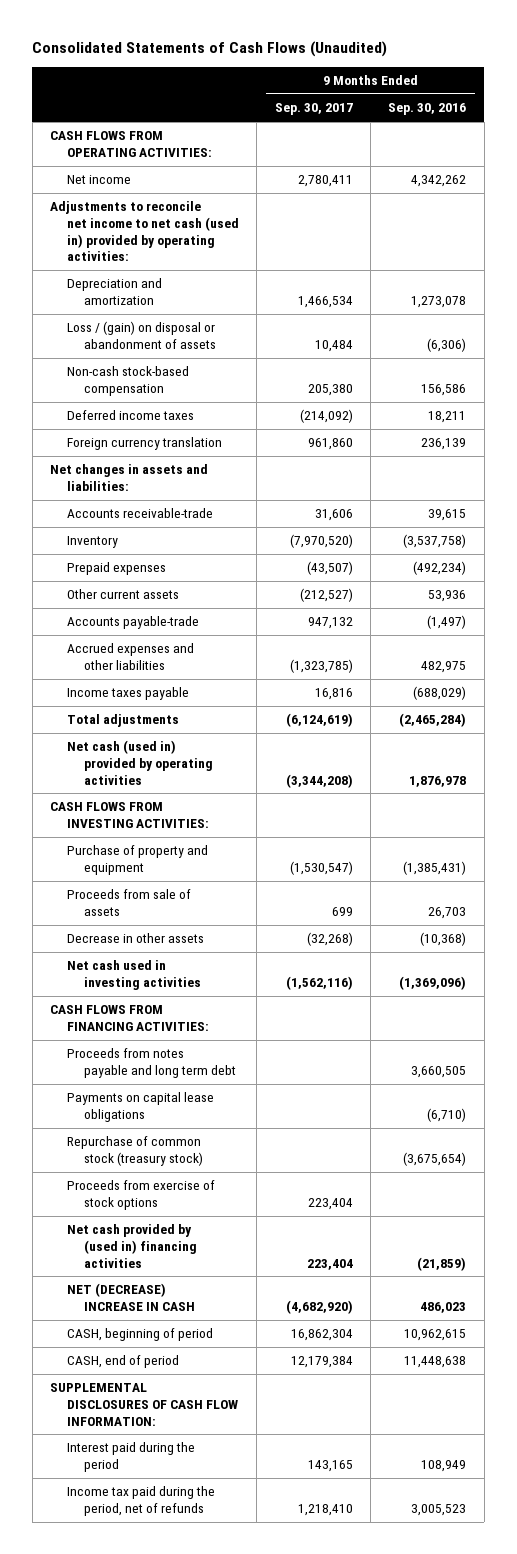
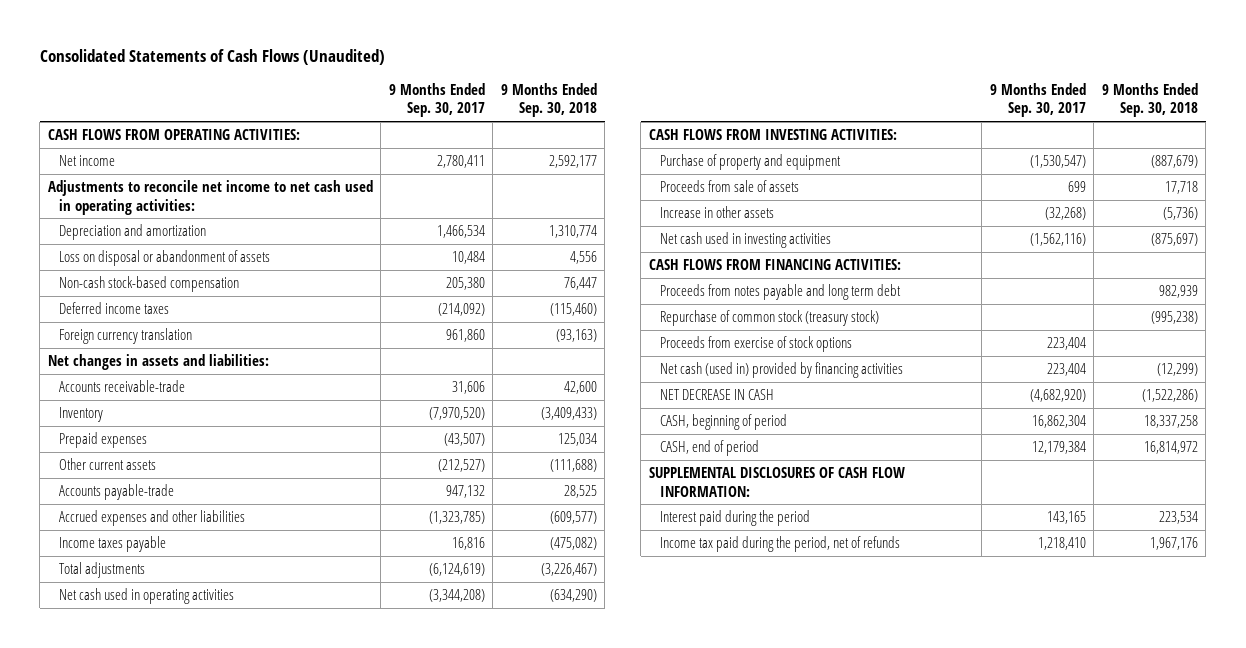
[388,103,467,116] Sep. 30, 2016 -> none
none -> [500,83,597,118] 9 Months Ended Sep. 30, 2018
[50,201,240,262] Adjustments to reconcile net income to net cash (used in) provided by operating activities: -> [47,180,373,215] Adjustments to reconcile net income to net cash used in operating activities:
[67,321,216,350] Loss / (gain) on disposal or abandonment of assets -> [59,250,271,267] Loss on disposal or abandonment of assets
[67,740,213,785] Net cash (used in) provided by operating activities -> [59,588,235,605] Net cash used in operating activities
[67,933,205,944] Decrease in other assets -> [660,206,775,219] Increase in other assets
[67,1092,215,1123] Payments on capital lease obligations -> none
[67,1224,197,1268] Net cash provided by (used in) financing activities -> [660,362,904,379] Net cash (used in) provided by financing activities
[67,1283,195,1312] NET (DECREASE) INCREASE IN CASH -> [660,389,775,401] NET DECREASE IN CASH

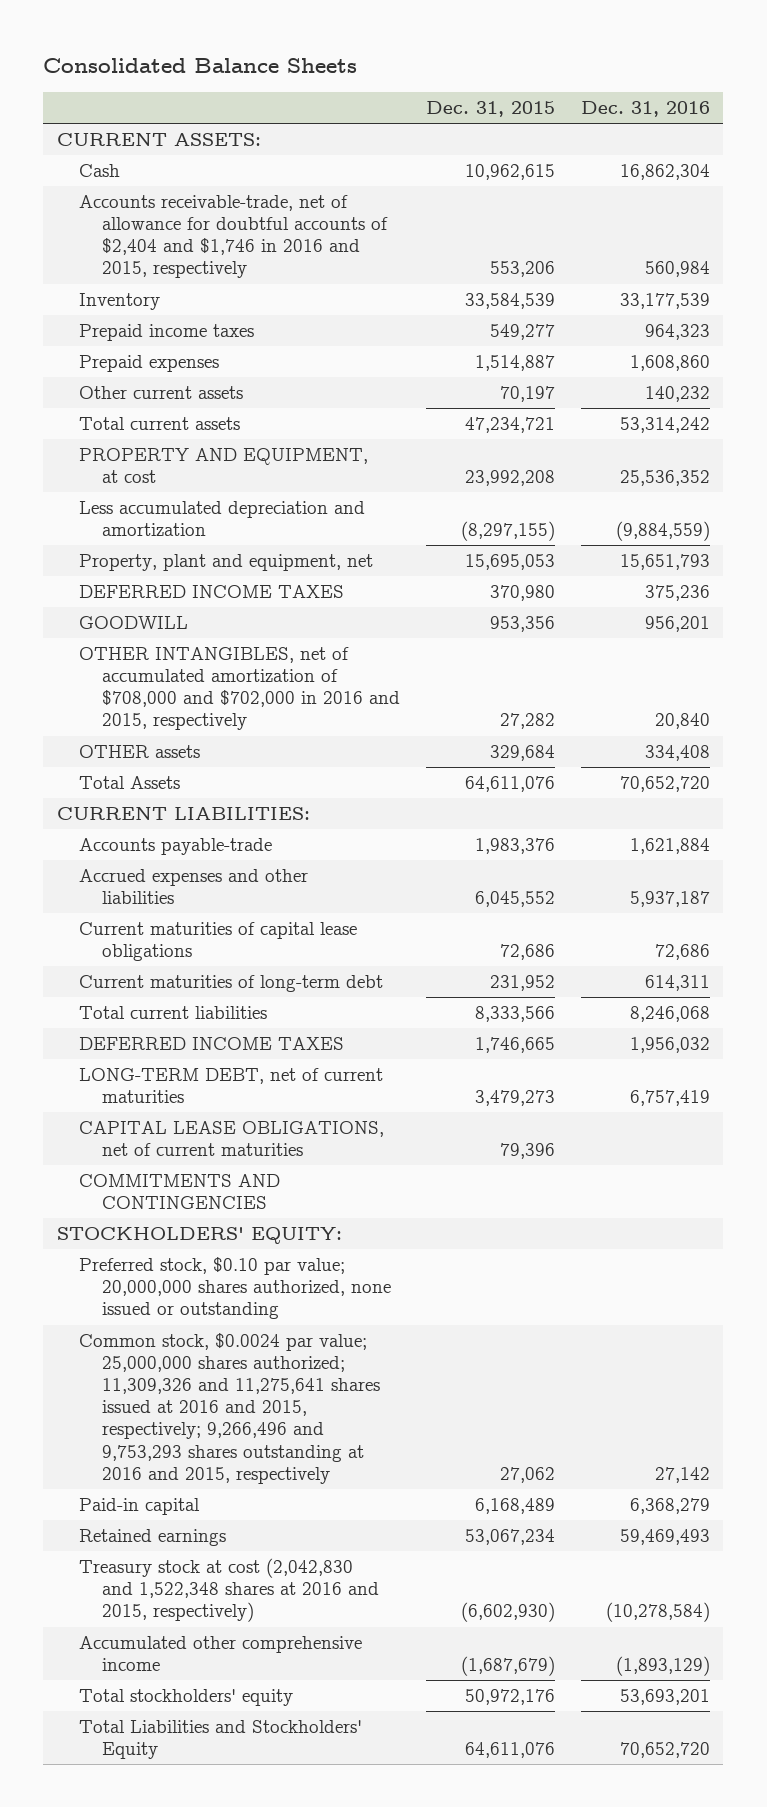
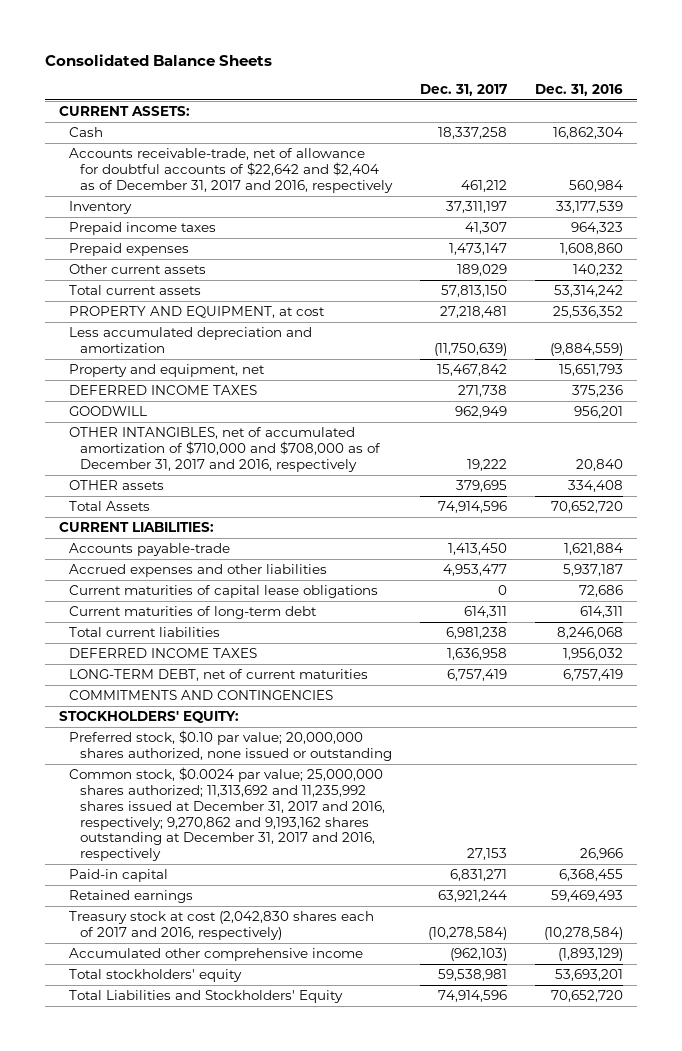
[426,101,556,118] Dec. 31, 2015 -> none
none -> [419,84,507,97] Dec. 31, 2017
[79,195,389,279] Accounts receivable-trade, net of allowance for doubtful accounts of $2,404 and $1,746 in 2016 and 2015, respectively -> [69,148,393,193] Accounts receivable-trade, net of allowance for doubtful accounts of $22,642 and $2,404 as of December 31, 2017 and 2016, respectively
[79,554,374,572] Property, plant and equipment, net -> [69,364,266,378] Property and equipment, net
[79,647,401,731] OTHER INTANGIBLES, net of accumulated amortization of $708,000 and $702,000 in 2016 and 2015, respectively -> [69,427,381,472] OTHER INTANGIBLES, net of accumulated amortization of $710,000 and $708,000 as of December 31, 2017 and 2016, respectively
[79,1121,385,1157] CAPITAL LEASE OBLIGATIONS, net of current maturities -> none
[79,1333,381,1484] Common stock, $0.0024 par value; 25,000,000 shares authorized; 11,309,326 and 11,275,641 shares issued at 2016 and 2015, respectively; 9,266,496 and 9,753,293 shares outstanding at 2016 and 2015, respectively -> [69,767,385,862] Common stock, $0.0024 par value; 25,000,000 shares authorized; 11,313,692 and 11,235,992 shares issued at December 31, 2017 and 2016, respectively; 9,270,862 and 9,193,162 shares outstanding at December 31, 2017 and 2016, respectively
[655,1466,711,1483] 27,142 -> [579,848,623,861] 26,966
[630,1498,711,1515] 6,368,279 -> [558,869,623,882] 6,368,455
[79,1558,380,1623] Treasury stock at cost (2,042,830 and 1,522,348 shares at 2016 and 2015, respectively) -> [69,911,375,940] Treasury stock at cost (2,042,830 shares each of 2017 and 2016, respectively)

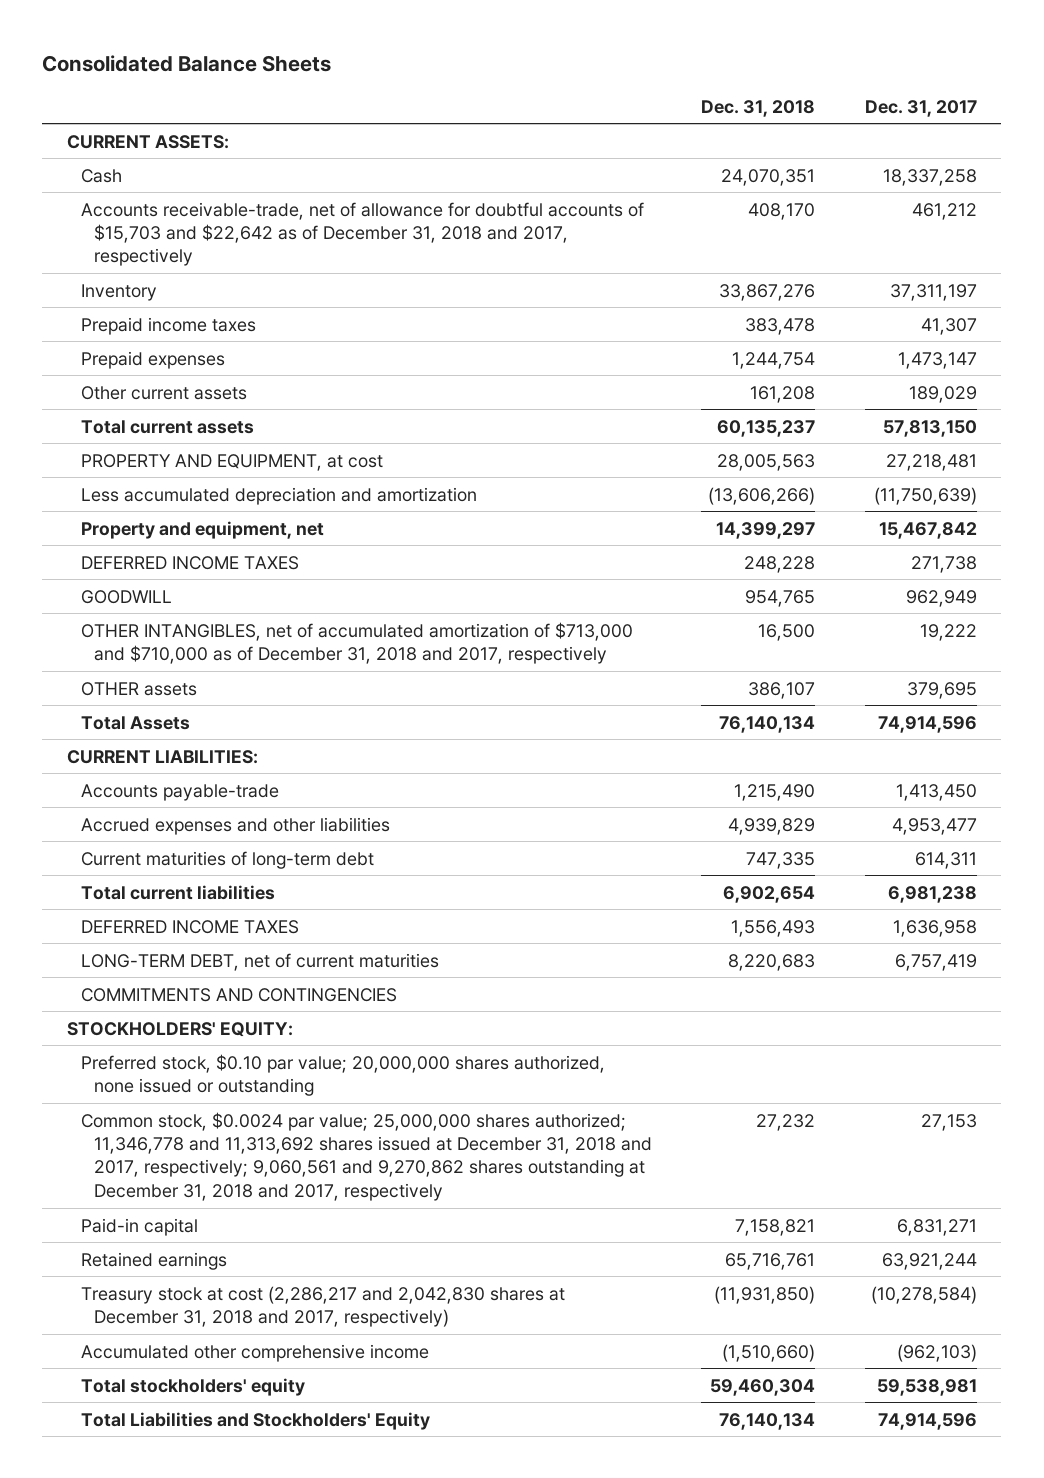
[534,84,623,97] Dec. 31, 2016 -> none
none -> [701,99,816,117] Dec. 31, 2018
[69,148,393,193] Accounts receivable-trade, net of allowance for doubtful accounts of $22,642 and $2,404 as of December 31, 2017 and 2016, respectively -> [80,201,644,267] Accounts receivable-trade, net of allowance for doubtful accounts of $15,703 and $22,642 as of December 31, 2018 and 2017, respectively
[69,427,381,472] OTHER INTANGIBLES, net of accumulated amortization of $710,000 and $708,000 as of December 31, 2017 and 2016, respectively -> [80,621,633,665] OTHER INTANGIBLES, net of accumulated amortization of $713,000 and $710,000 as of December 31, 2018 and 2017, respectively
[69,585,379,599] Current maturities of capital lease obligations -> none
[69,767,385,862] Common stock, $0.0024 par value; 25,000,000 shares authorized; 11,313,692 and 11,235,992 shares issued at December 31, 2017 and 2016, respectively; 9,270,862 and 9,193,162 shares outstanding at December 31, 2017 and 2016, respectively -> [80,1111,653,1201] Common stock, $0.0024 par value; 25,000,000 shares authorized; 11,346,778 and 11,313,692 shares issued at December 31, 2018 and 2017, respectively; 9,060,561 and 9,270,862 shares outstanding at December 31, 2018 and 2017, respectively
[69,911,375,940] Treasury stock at cost (2,042,830 shares each of 2017 and 2016, respectively) -> [80,1285,565,1328] Treasury stock at cost (2,286,217 and 2,042,830 shares at December 31, 2018 and 2017, respectively)

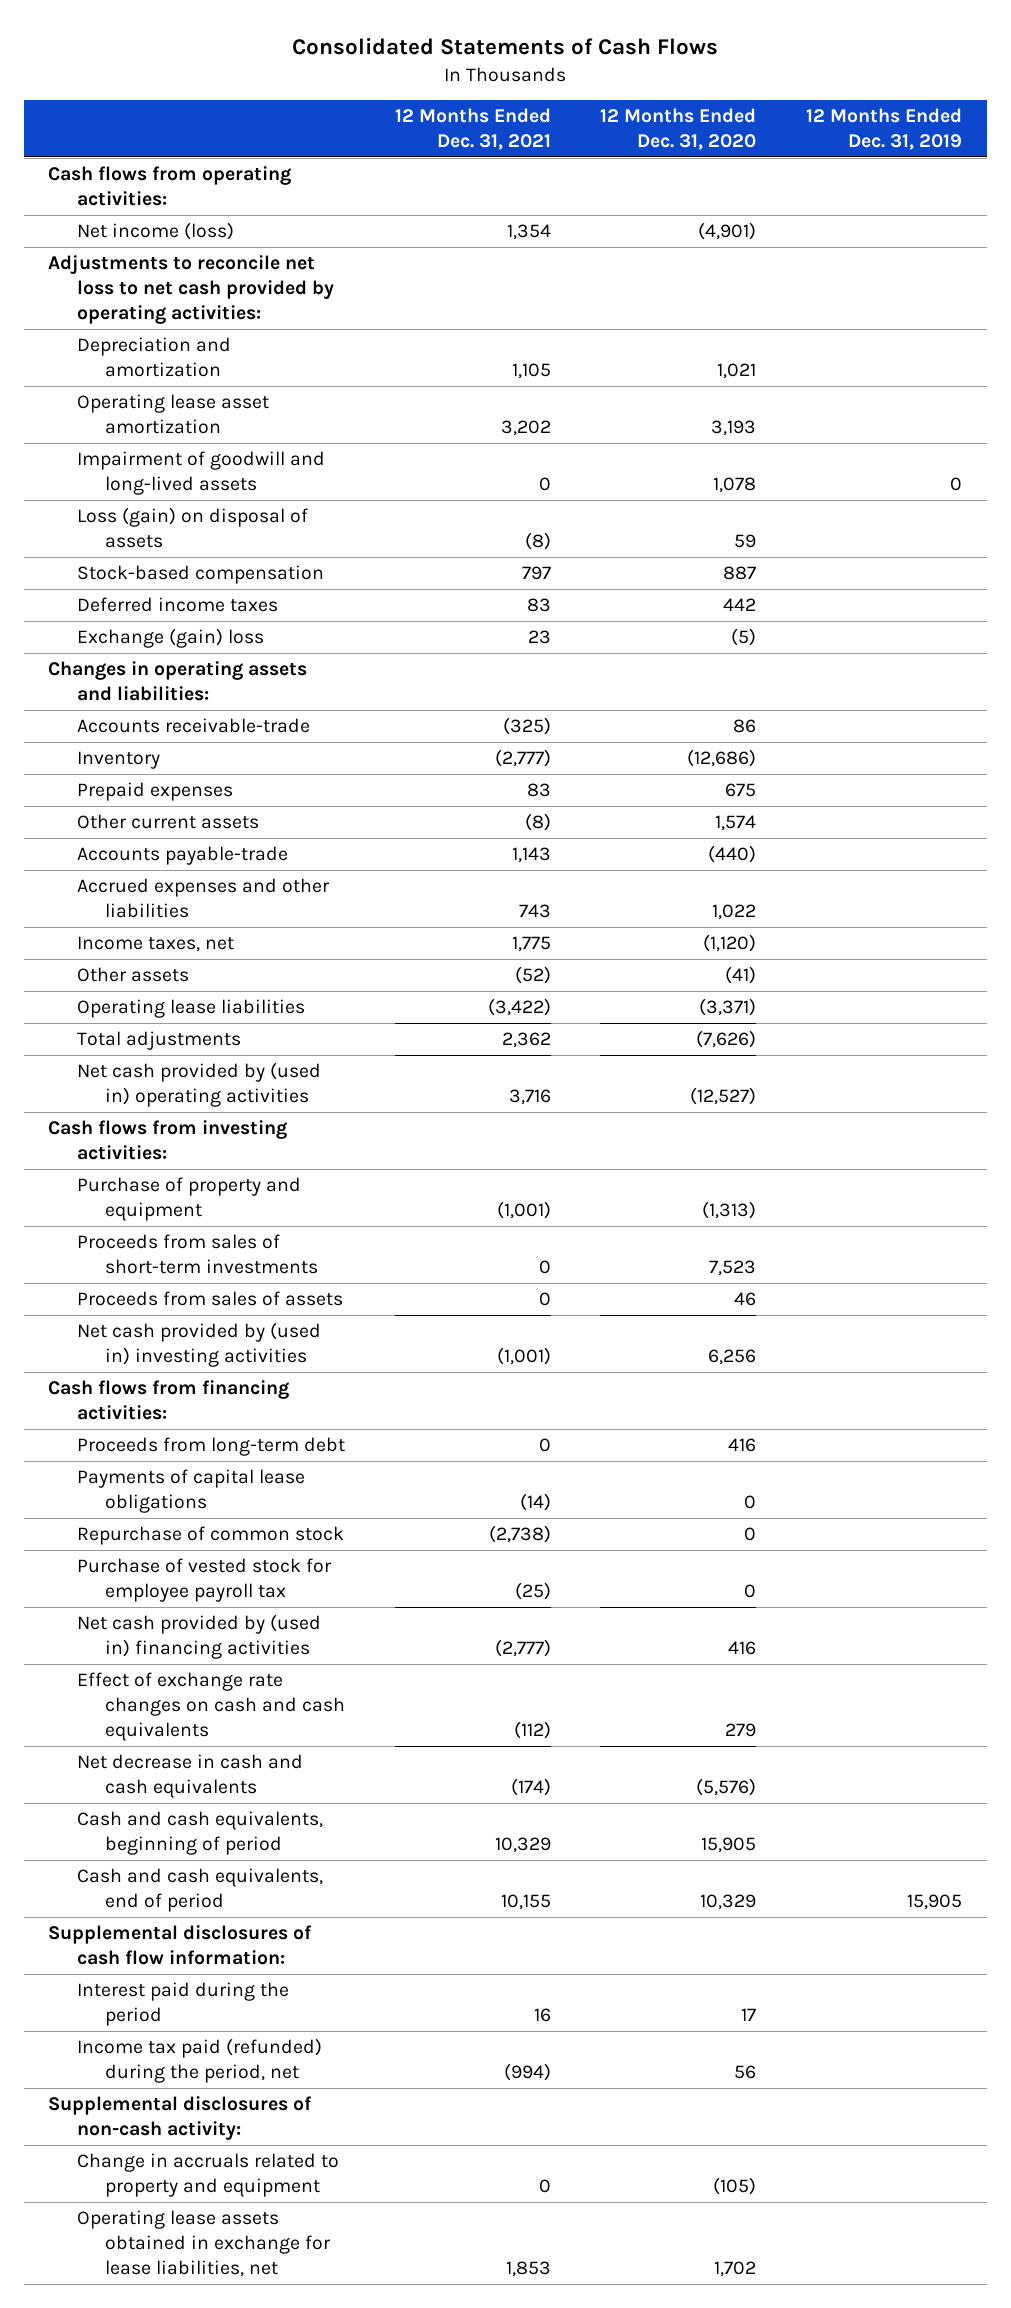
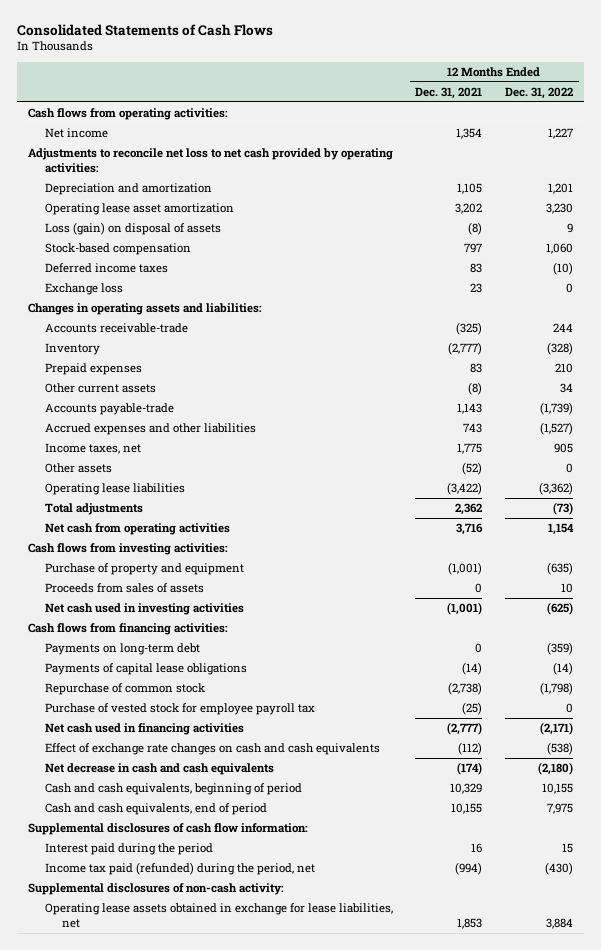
[600,108,757,151] 12 Months Ended Dec. 31, 2020 -> none
[806,108,963,151] 12 Months Ended Dec. 31, 2019 -> none
none -> [504,86,573,99] Dec. 31, 2022
[76,222,234,241] Net income (loss) -> [44,128,108,139] Net income
[76,451,325,496] Impairment of goodwill and long-lived assets -> none
[76,628,264,649] Exchange (gain) loss -> [44,283,123,296] Exchange loss
[76,1062,321,1108] Net cash provided by (used in) operating activities -> [44,523,230,536] Net cash from operating activities
[76,1234,318,1275] Proceeds from sales of short-term investments -> none
[76,1322,321,1368] Net cash provided by (used in) investing activities -> [44,603,244,616] Net cash used in investing activities
[76,1437,345,1457] Proceeds from long-term debt -> none
none -> [44,643,200,656] Payments on long-term debt
[76,1614,321,1660] Net cash provided by (used in) financing activities -> [44,723,244,736] Net cash used in financing activities
[76,2153,339,2198] Change in accruals related to property and equipment -> none

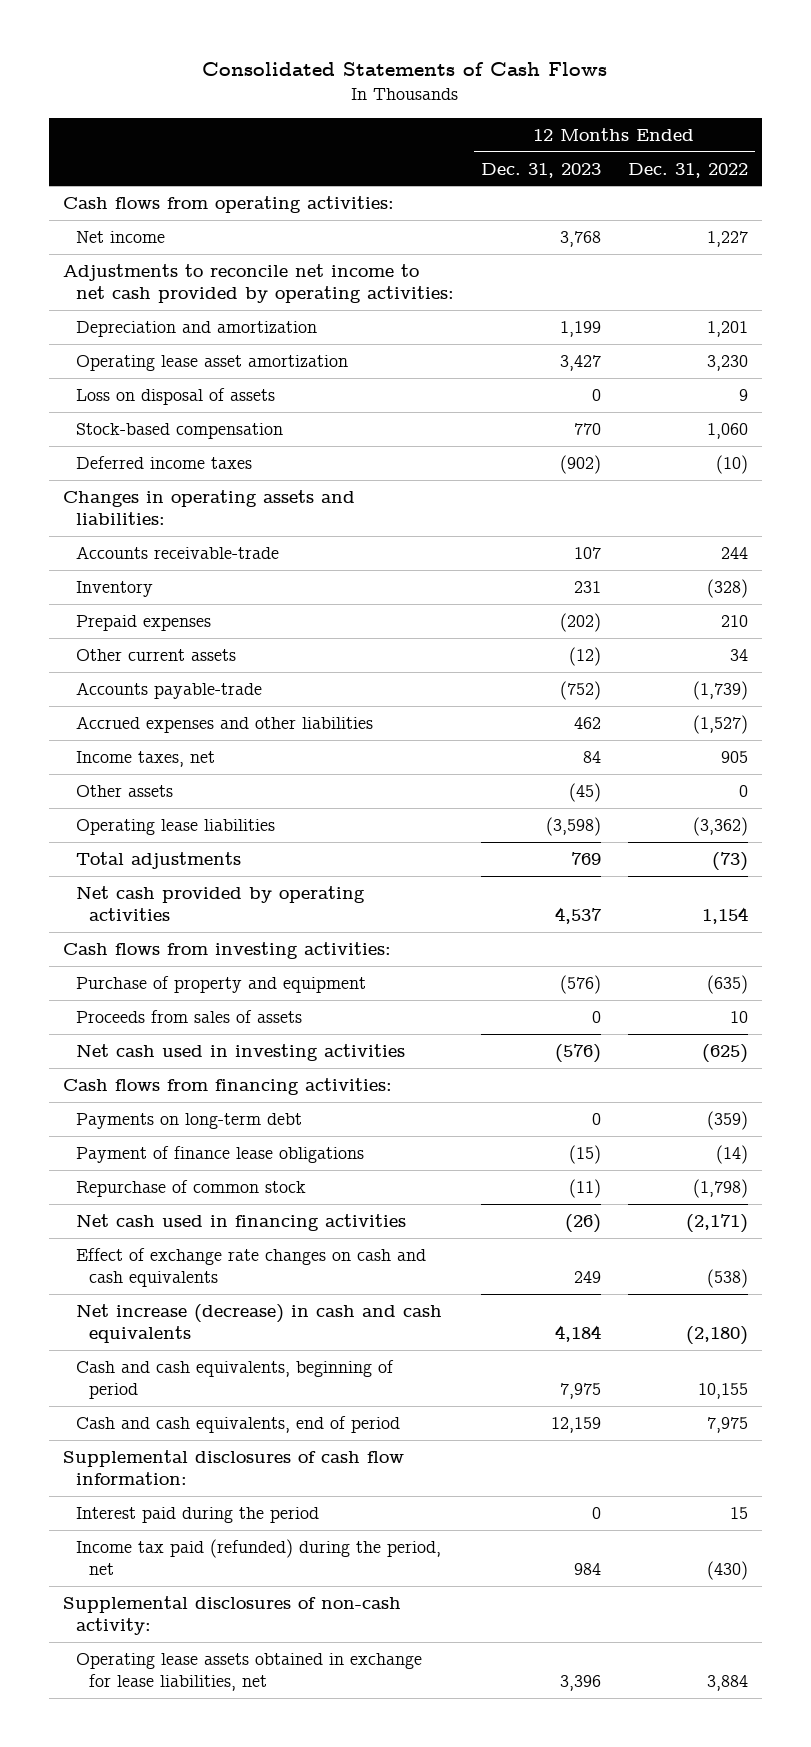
[415,86,483,99] Dec. 31, 2021 -> none
none -> [480,162,601,178] Dec. 31, 2023
[27,148,393,174] Adjustments to reconcile net loss to net cash provided by operating activities: -> [62,263,454,304] Adjustments to reconcile net income to net cash provided by operating activities:
[44,222,221,236] Loss (gain) on disposal of assets -> [75,387,275,405] Loss on disposal of assets
[44,283,123,296] Exchange loss -> none
[44,523,230,536] Net cash from operating activities -> [75,885,365,922] Net cash provided by operating activities
[44,663,247,676] Payments of capital lease obligations -> [75,1145,364,1163] Payment of finance lease obligations
[44,703,315,716] Purchase of vested stock for employee payroll tax -> none
[44,763,274,776] Net decrease in cash and cash equivalents -> [75,1303,442,1344] Net increase (decrease) in cash and cash equivalents

